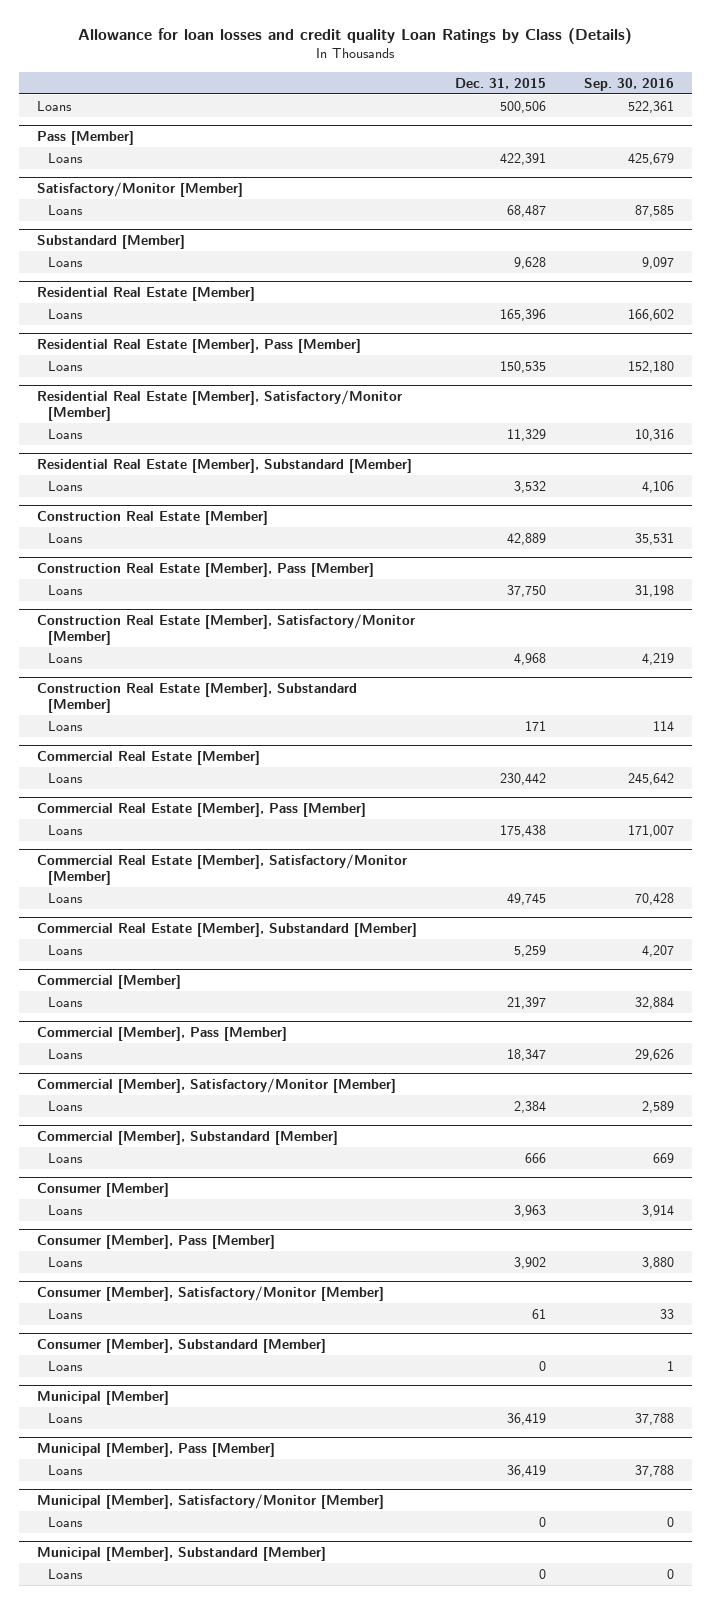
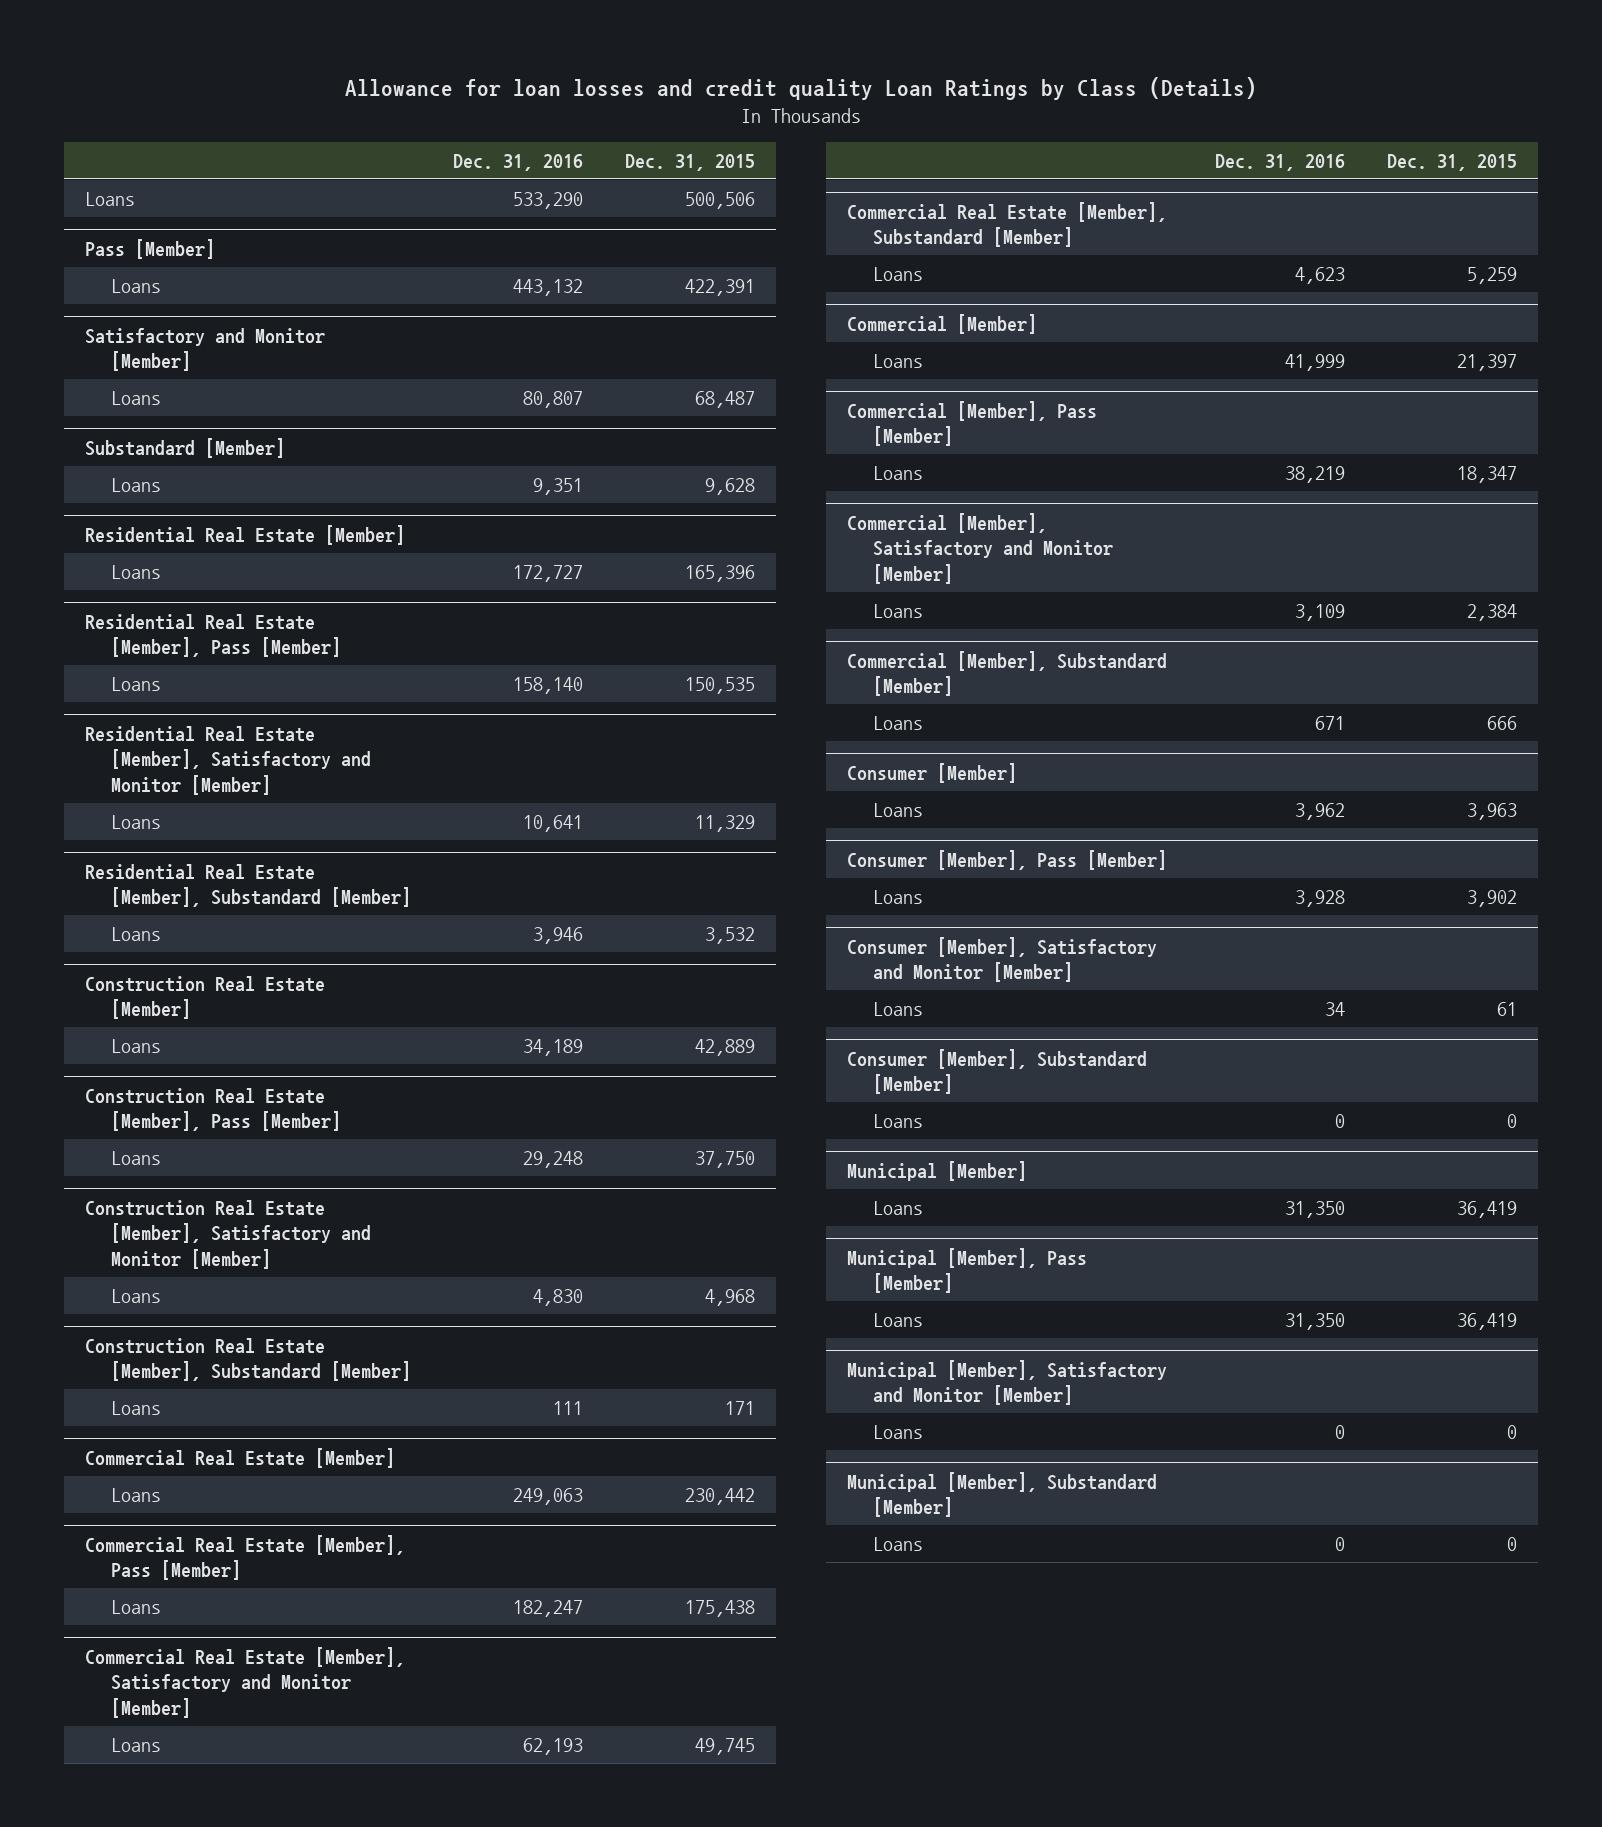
[583,77,674,91] Sep. 30, 2016 -> none
none -> [452,153,583,171] Dec. 31, 2016
[37,181,244,197] Satisfactory/Monitor [Member] -> [85,327,326,372] Satisfactory and Monitor [Member]
[37,389,403,422] Residential Real Estate [Member], Satisfactory/Monitor [Member] -> [85,725,371,795] Residential Real Estate [Member], Satisfactory and Monitor [Member]
[37,613,416,646] Construction Real Estate [Member], Satisfactory/Monitor [Member] -> [85,1199,371,1269] Construction Real Estate [Member], Satisfactory and Monitor [Member]
[37,853,408,886] Commercial Real Estate [Member], Satisfactory/Monitor [Member] -> [85,1646,406,1718] Commercial Real Estate [Member], Satisfactory and Monitor [Member]
[37,1077,397,1093] Commercial [Member], Satisfactory/Monitor [Member] -> [847,512,1113,584] Commercial [Member], Satisfactory and Monitor [Member]
[37,1285,385,1301] Consumer [Member], Satisfactory/Monitor [Member] -> [847,936,1158,983] Consumer [Member], Satisfactory and Monitor [Member]
[37,1493,385,1509] Municipal [Member], Satisfactory/Monitor [Member] -> [847,1359,1168,1406] Municipal [Member], Satisfactory and Monitor [Member]

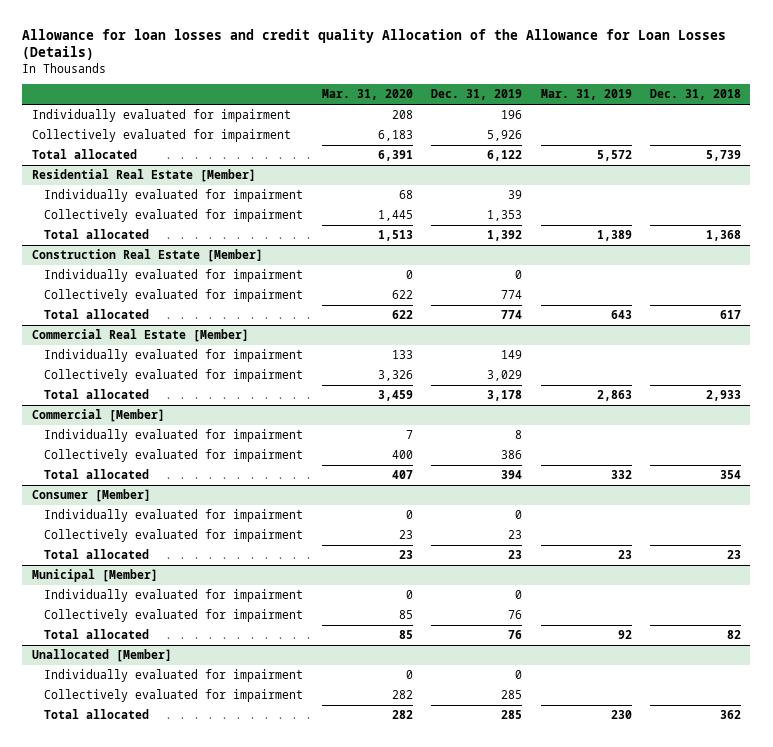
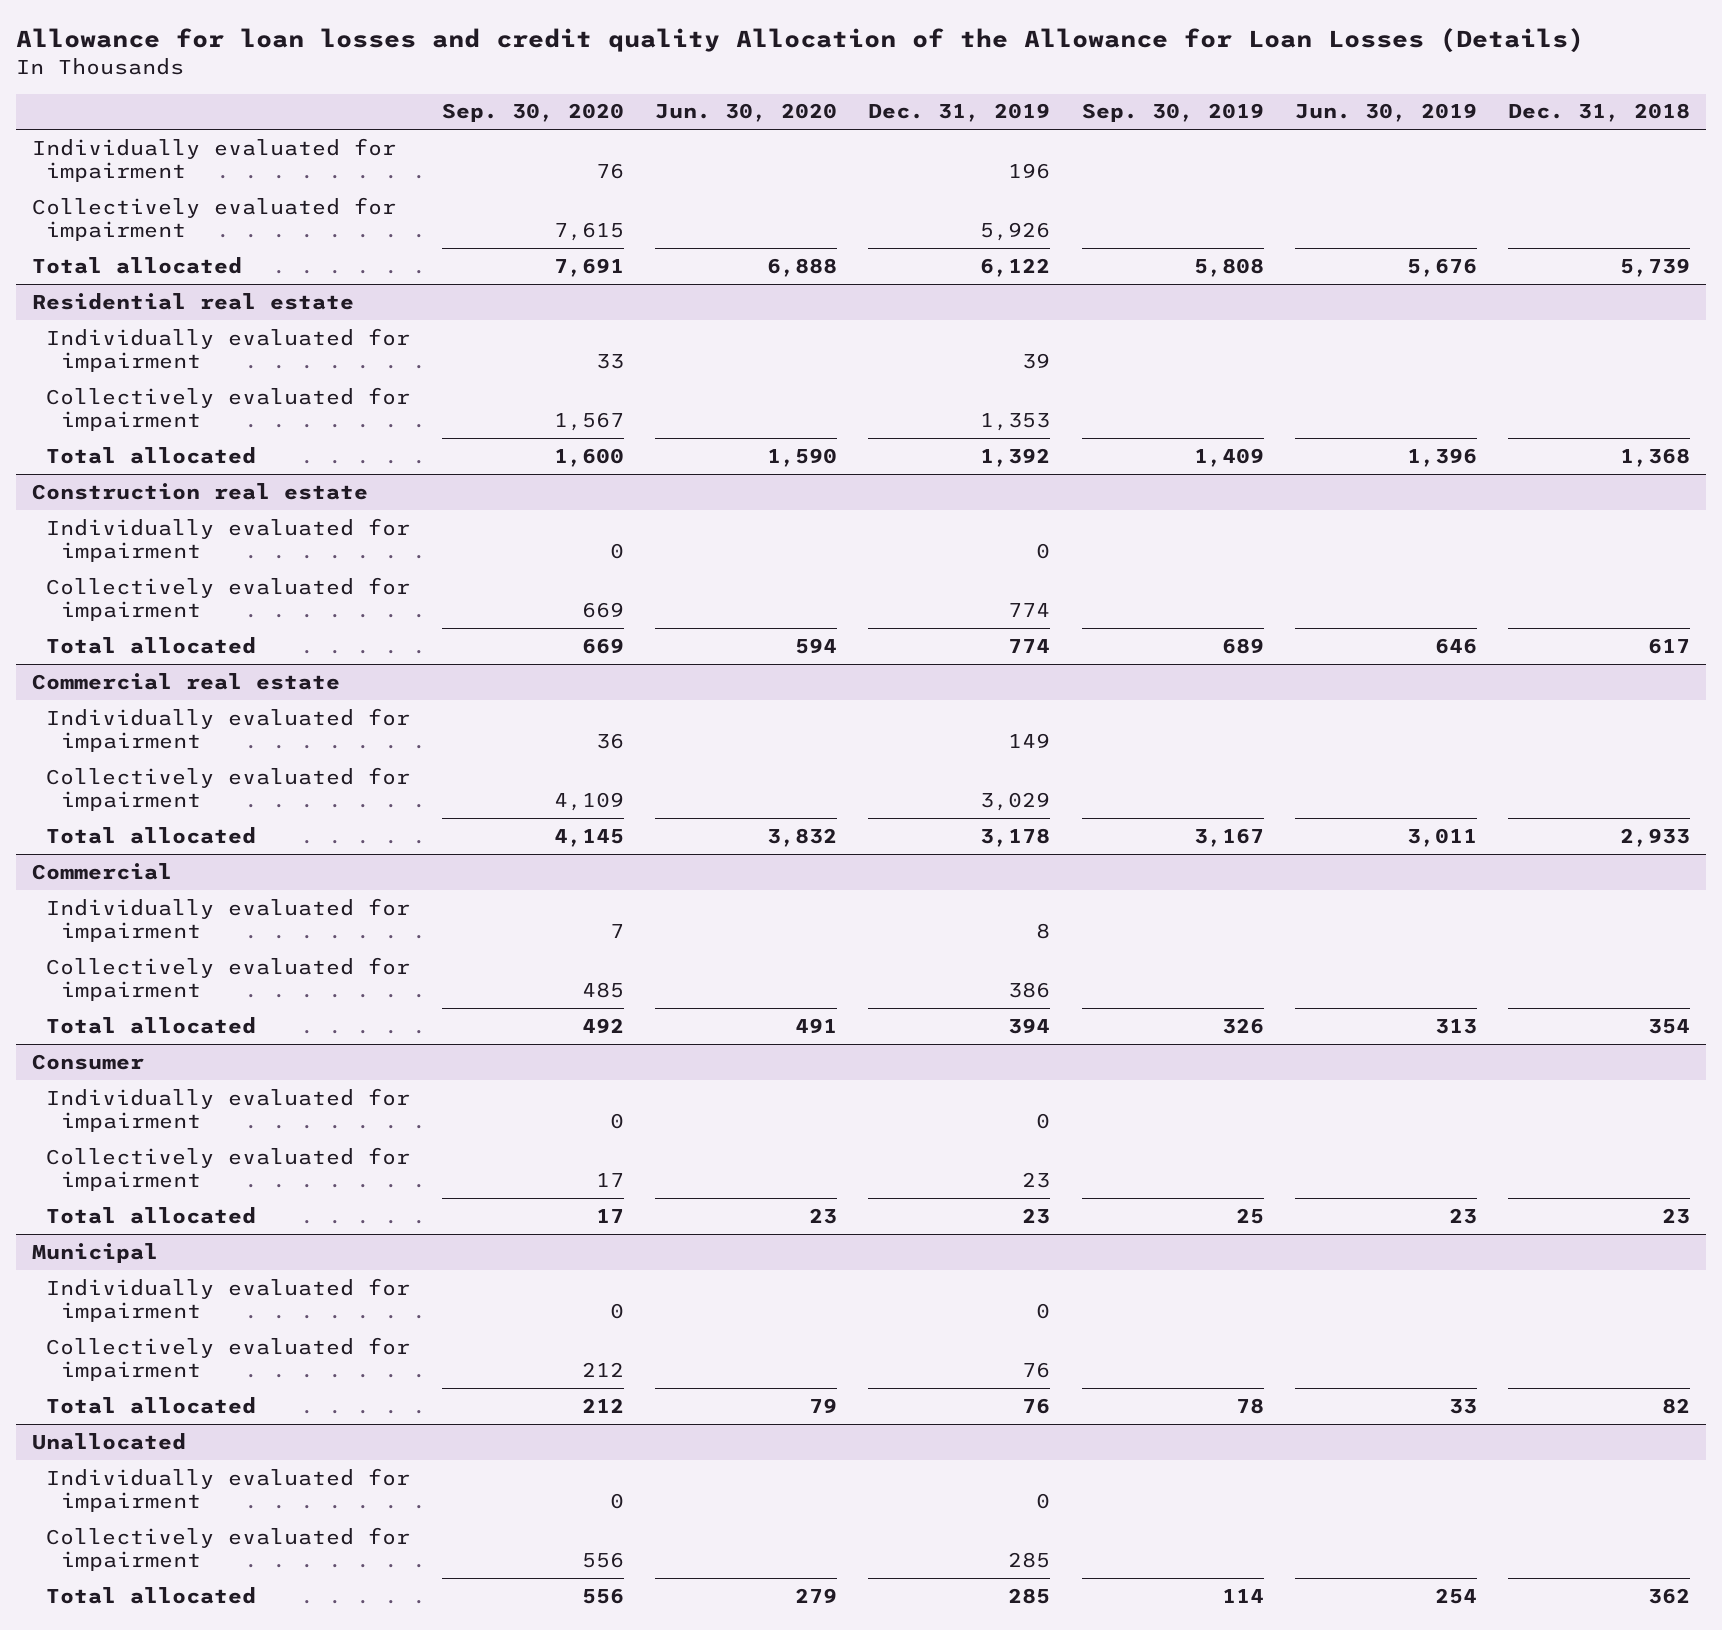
[321,89,413,101] Mar. 31, 2020 -> none
[540,89,632,101] Mar. 31, 2019 -> none
none -> [441,103,624,123] Sep. 30, 2020
none -> [654,103,837,123] Jun. 30, 2020
none -> [1081,103,1264,123] Sep. 30, 2019
none -> [1295,103,1478,123] Jun. 30, 2019
[31,169,256,183] Residential Real Estate [Member] -> [31,292,354,310] Residential real estate
[31,249,263,263] Construction Real Estate [Member] -> [31,482,368,500] Construction real estate
[31,329,249,343] Commercial Real Estate [Member] -> [31,672,340,690] Commercial real estate
[31,409,165,423] Commercial [Member] -> [31,862,172,880] Commercial
[31,489,151,503] Consumer [Member] -> [31,1053,144,1070] Consumer
[31,569,158,583] Municipal [Member] -> [31,1242,158,1263] Municipal
[31,649,172,663] Unallocated [Member] -> [31,1432,186,1450] Unallocated

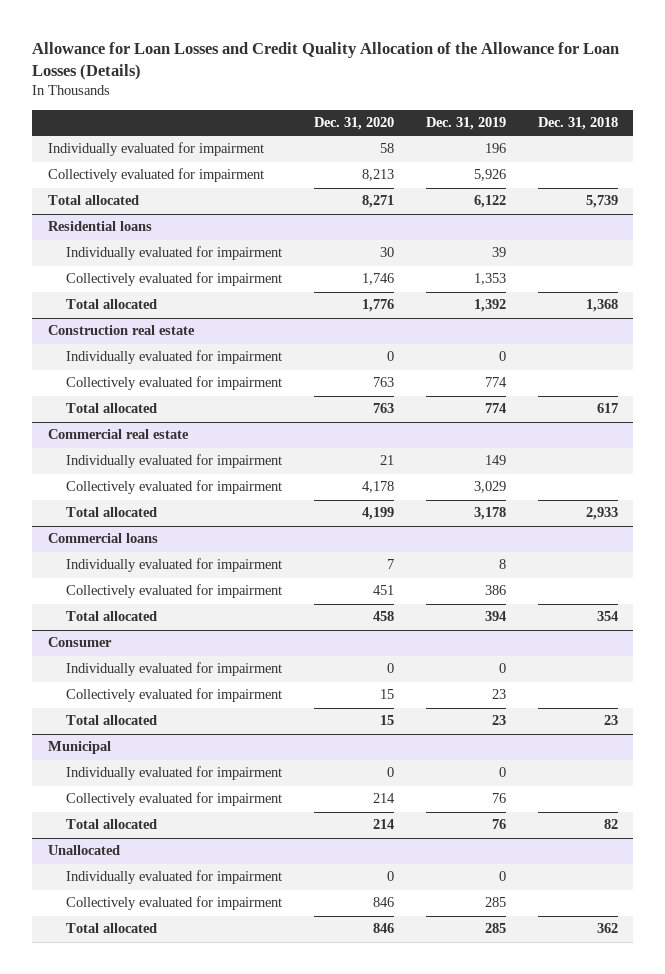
[16,27,1585,53] Allowance for loan losses and credit quality Allocation of the Allowance for Loan Losses (Details) -> [31,41,619,81] Allowance for Loan Losses and Credit Quality Allocation of the Allowance for Loan Losses (Details)
[441,103,624,123] Sep. 30, 2020 -> none
[654,103,837,123] Jun. 30, 2020 -> none
[1081,103,1264,123] Sep. 30, 2019 -> none
[1295,103,1478,123] Jun. 30, 2019 -> none
none -> [314,117,395,131] Dec. 31, 2020
[31,292,354,310] Residential real estate -> [47,221,152,232] Residential loans
[31,862,172,880] Commercial -> [47,533,158,544] Commercial loans

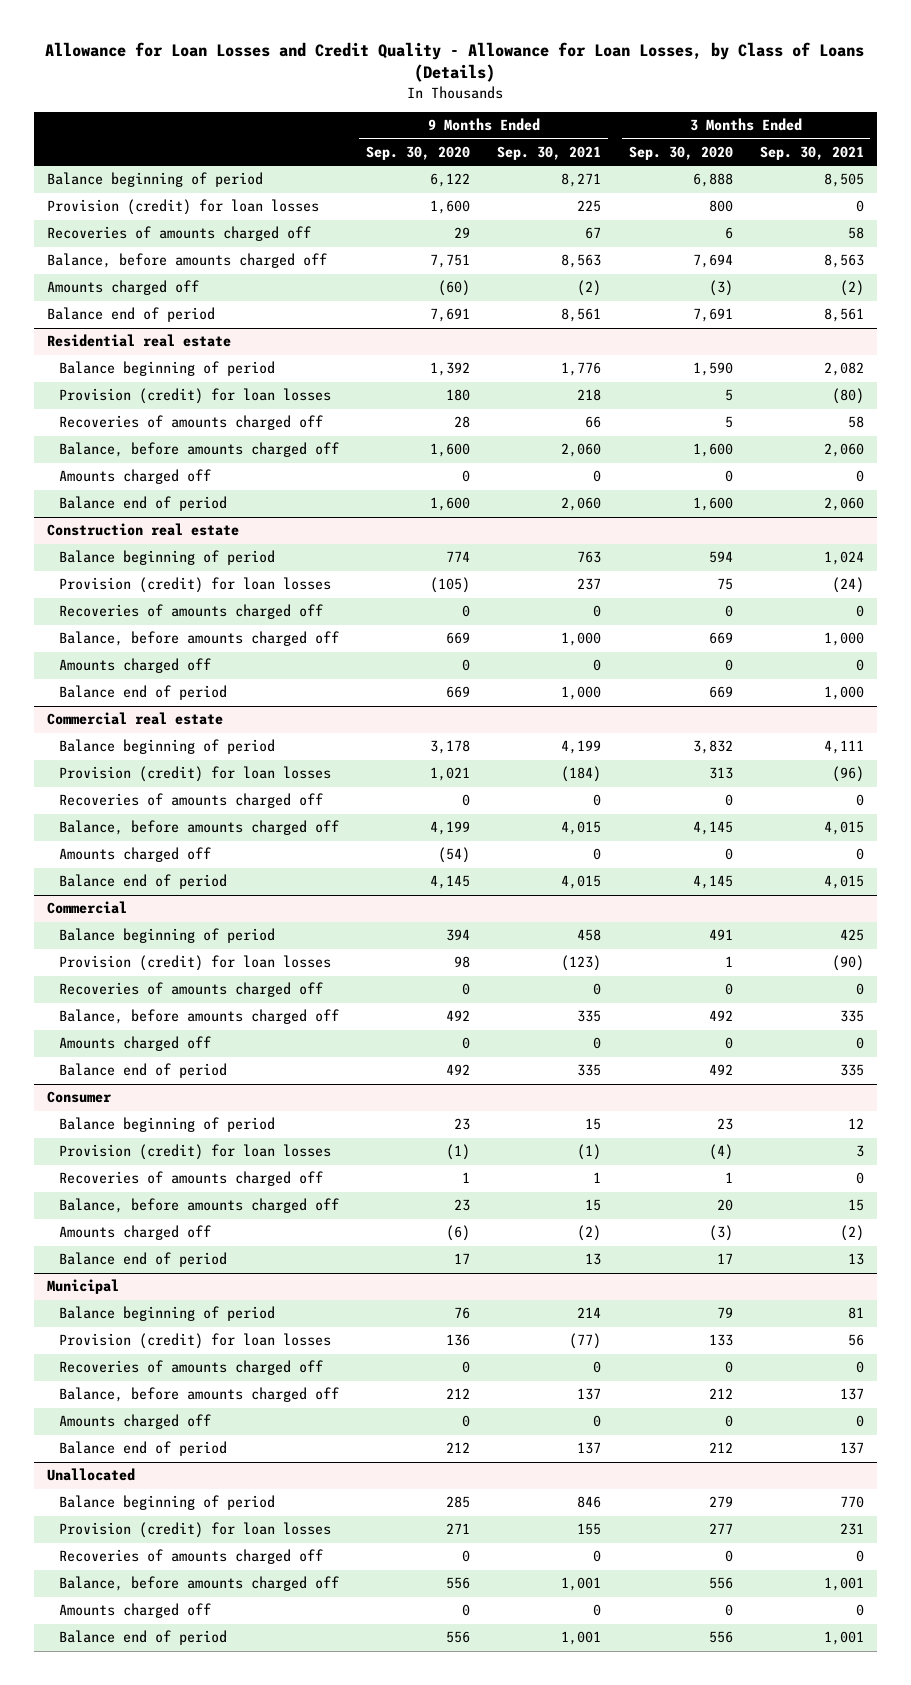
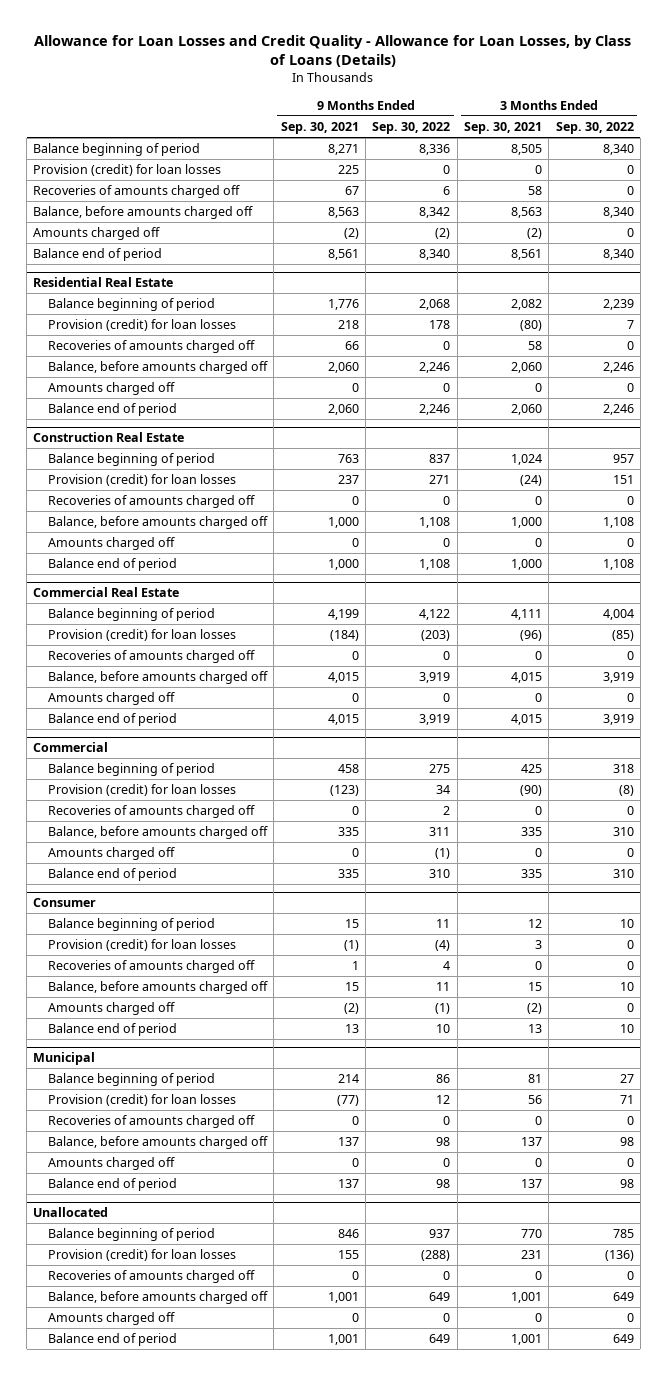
[366,145,471,160] Sep. 30, 2020 -> none
[628,145,733,160] Sep. 30, 2020 -> none
none -> [372,122,451,135] Sep. 30, 2022
none -> [555,122,634,135] Sep. 30, 2022
[47,334,232,348] Residential real estate -> [33,277,174,288] Residential Real Estate
[47,523,240,537] Construction real estate -> [33,432,185,443] Construction Real Estate
[47,712,224,726] Commercial real estate -> [33,587,180,598] Commercial Real Estate

